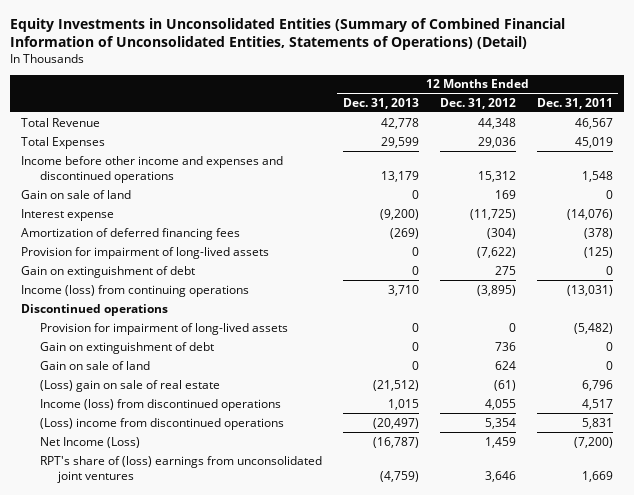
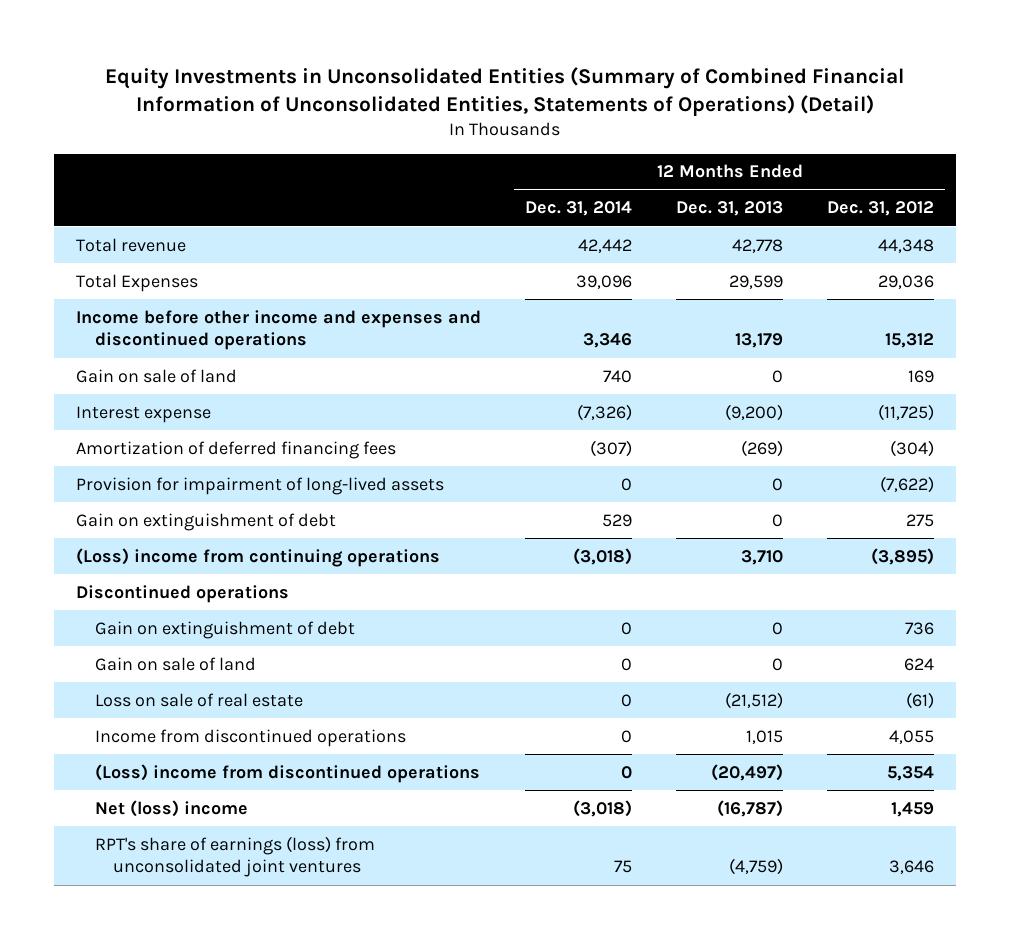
[537,97,614,109] Dec. 31, 2011 -> none
none -> [525,201,633,217] Dec. 31, 2014
[20,117,100,127] Total Revenue -> [76,237,187,252] Total revenue
[20,284,249,297] Income (loss) from continuing operations -> [76,547,441,567] (Loss) income from continuing operations
[39,322,288,335] Provision for impairment of long-lived assets -> none
[39,379,220,392] (Loss) gain on sale of real estate -> [94,692,303,707] Loss on sale of real estate
[39,398,281,411] Income (loss) from discontinued operations -> [94,728,406,747] Income from discontinued operations
[39,436,140,448] Net Income (Loss) -> [94,799,248,817] Net (loss) income
[39,455,322,483] RPT's share of (loss) earnings from unconsolidated joint ventures -> [94,835,375,878] RPT's share of earnings (loss) from unconsolidated joint ventures

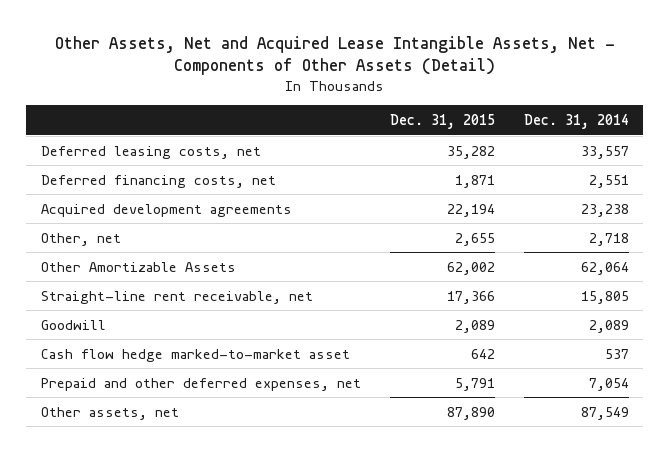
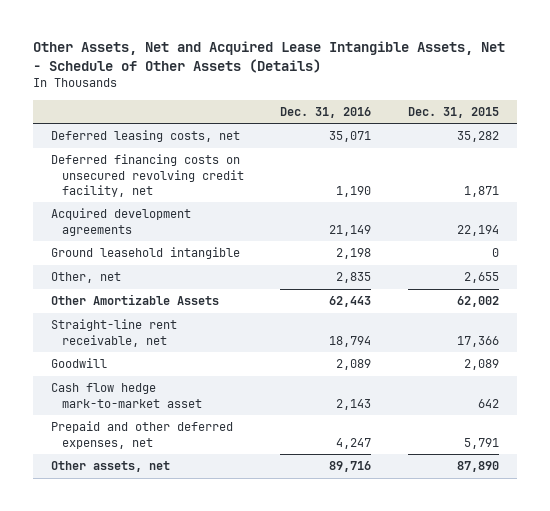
[54,35,615,76] Other Assets, Net and Acquired Lease Intangible Assets, Net - Components of Other Assets (Detail) -> [32,40,505,73] Other Assets, Net and Acquired Lease Intangible Assets, Net - Schedule of Other Assets (Details)
[523,113,629,129] Dec. 31, 2014 -> none
none -> [280,106,372,118] Dec. 31, 2016
[40,174,276,188] Deferred financing costs, net -> [50,154,244,198] Deferred financing costs on unsecured revolving credit facility, net
none -> [50,247,240,260] Ground leasehold intangible
[40,348,350,362] Cash flow hedge marked-to-market asset -> [50,383,202,408] Cash flow hedge mark-to-market asset

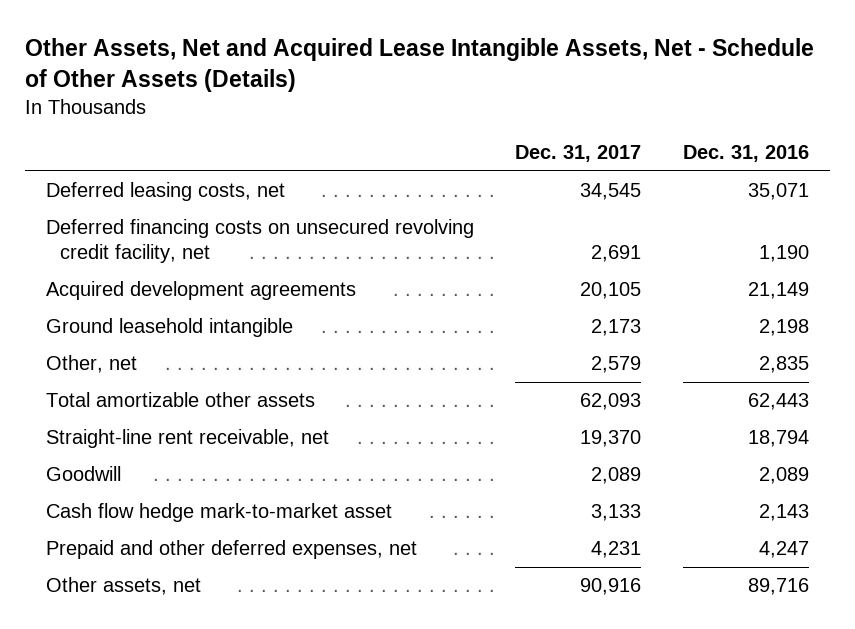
[407,106,499,118] Dec. 31, 2015 -> none
none -> [515,145,642,163] Dec. 31, 2017
[50,294,219,306] Other Amortizable Assets -> [46,392,316,408] Total amortizable other assets

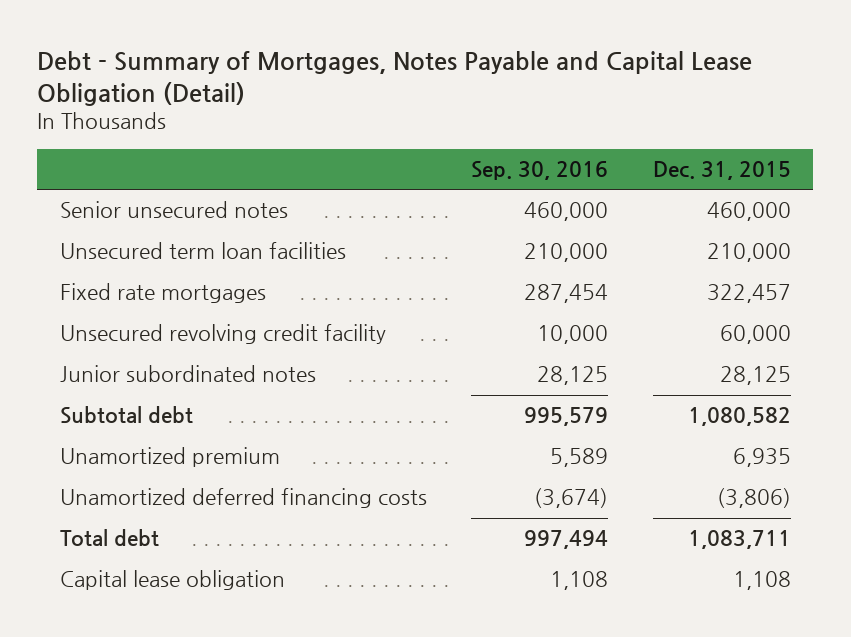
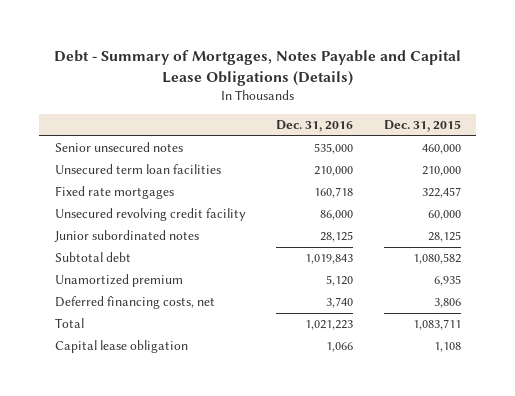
[37,50,753,106] Debt - Summary of Mortgages, Notes Payable and Capital Lease Obligation (Detail) -> [53,49,461,86] Debt - Summary of Mortgages, Notes Payable and Capital Lease Obligations (Details)
[471,160,609,180] Sep. 30, 2016 -> none
none -> [276,120,354,133] Dec. 31, 2016
[59,488,427,509] Unamortized deferred financing costs -> [54,296,215,310] Deferred financing costs, net
[716,488,791,509] (3,806) -> [433,298,461,309] 3,806
[59,529,159,547] Total debt -> [54,318,84,329] Total

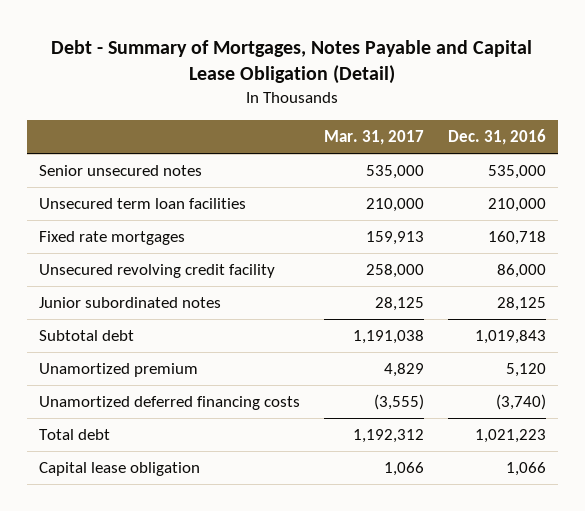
[53,49,461,86] Debt - Summary of Mortgages, Notes Payable and Capital Lease Obligations (Details) -> [51,39,533,85] Debt - Summary of Mortgages, Notes Payable and Capital Lease Obligation (Detail)
[383,120,461,133] Dec. 31, 2015 -> none
none -> [323,130,424,146] Mar. 31, 2017
[54,296,215,310] Deferred financing costs, net -> [39,395,301,410] Unamortized deferred financing costs
[326,297,354,309] 3,740 -> [495,393,546,410] (3,740)
[54,318,84,329] Total -> [39,428,111,440] Total debt

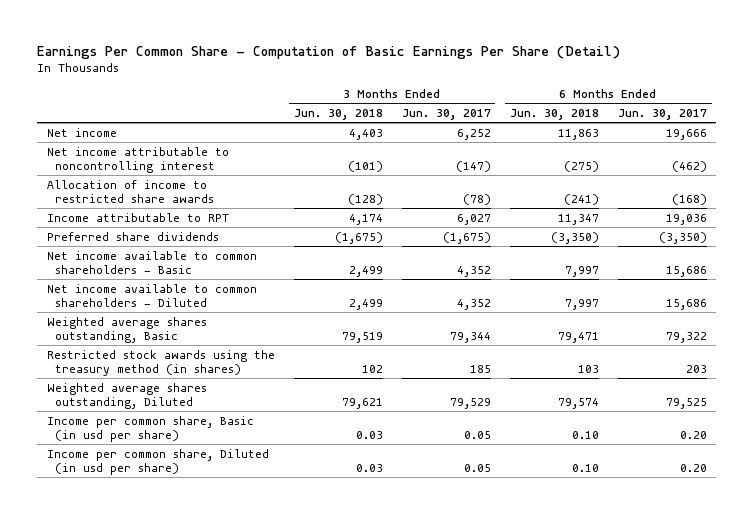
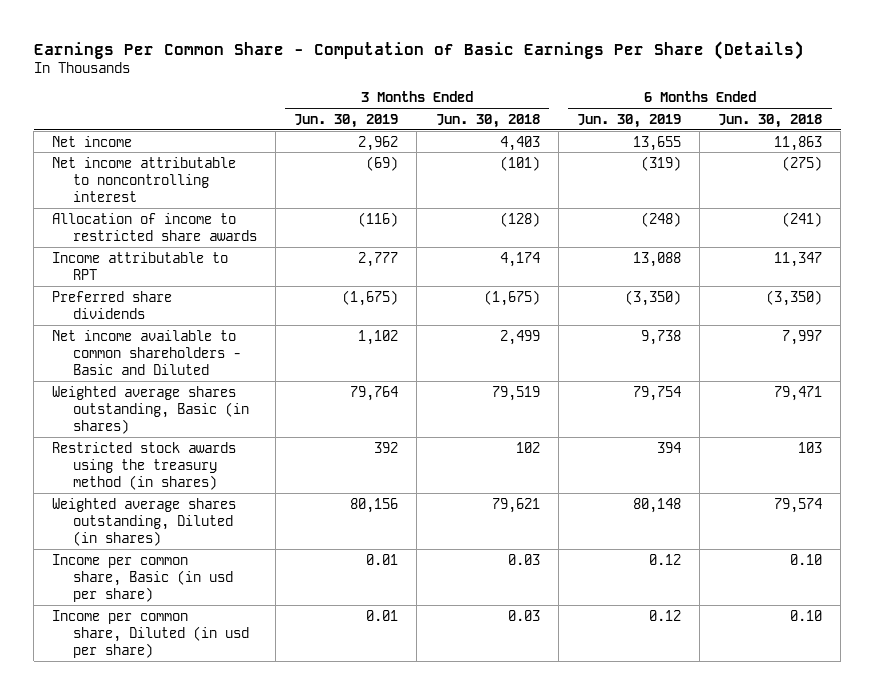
[37,45,621,59] Earnings Per Common Share - Computation of Basic Earnings Per Share (Detail) -> [33,40,804,60] Earnings Per Common Share - Computation of Basic Earnings Per Share (Details)
[401,108,491,120] Jun. 30, 2017 -> none
[617,108,707,120] Jun. 30, 2017 -> none
none -> [294,113,399,128] Jun. 30, 2019
none -> [576,113,681,128] Jun. 30, 2019
[46,250,257,274] Net income available to common shareholders - Basic -> none
[46,283,257,307] Net income available to common shareholders - Diluted -> [52,329,241,376] Net income available to common shareholders - Basic and Diluted
[46,316,207,343] Weighted average shares outstanding, Basic -> [52,385,249,435] Weighted average shares outstanding, Basic (in shares)
[46,382,207,409] Weighted average shares outstanding, Diluted -> [52,497,237,547] Weighted average shares outstanding, Diluted (in shares)

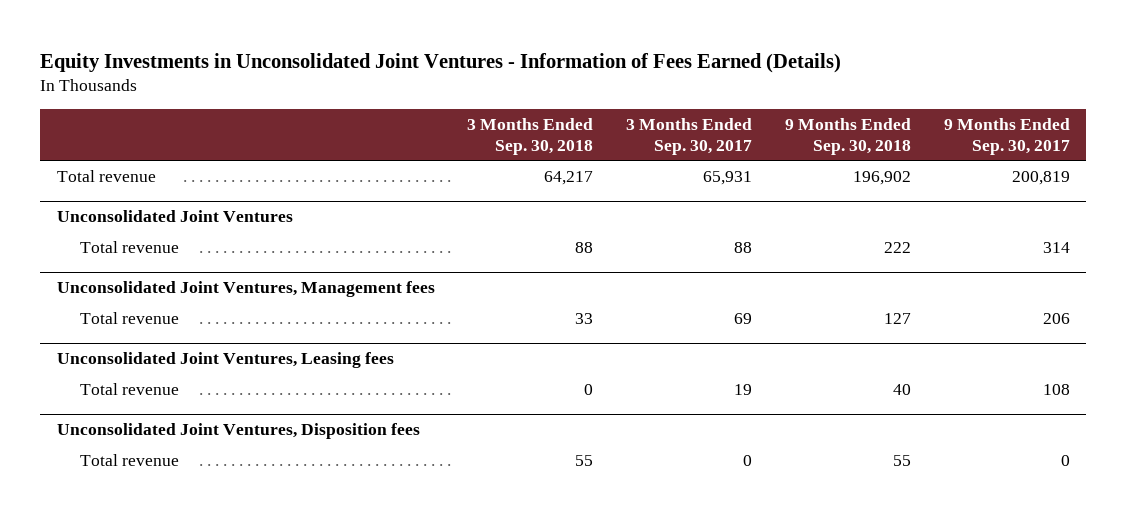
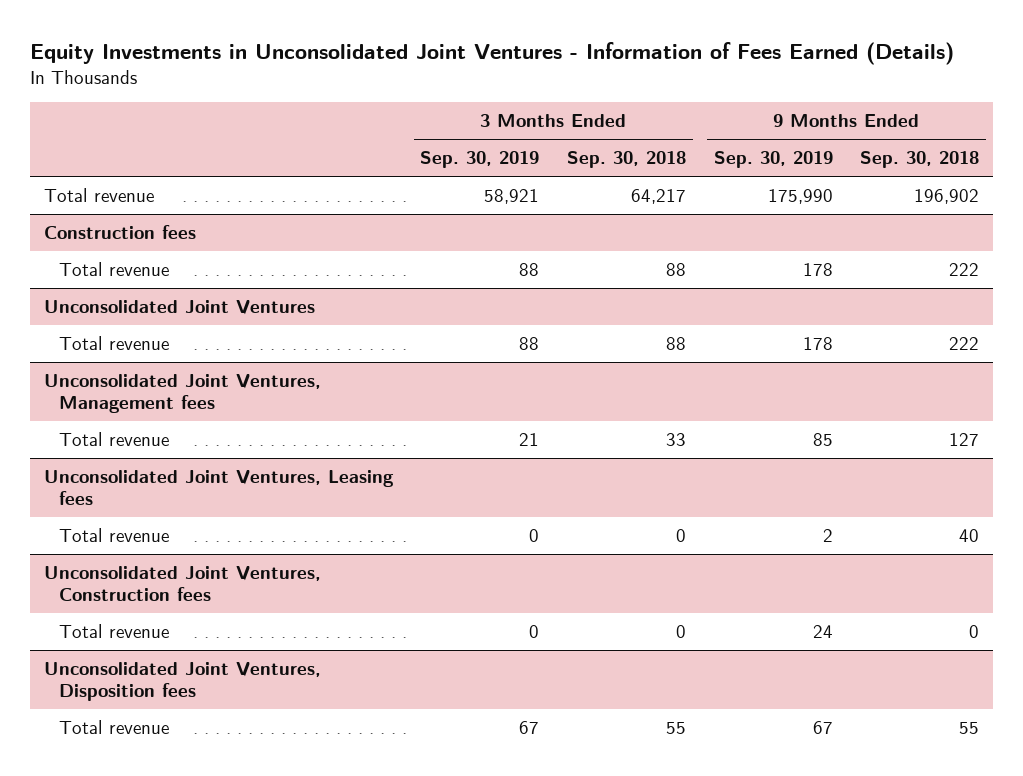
[626,117,753,155] 3 Months Ended Sep. 30, 2017 -> none
[943,117,1070,155] 9 Months Ended Sep. 30, 2017 -> none
none -> [420,151,540,169] Sep. 30, 2019
none -> [713,151,833,169] Sep. 30, 2019
none -> [43,224,196,239] Construction fees
none -> [58,261,169,276] Total revenue
none -> [43,565,321,602] Unconsolidated Joint Ventures, Construction fees
none -> [58,623,169,638] Total revenue

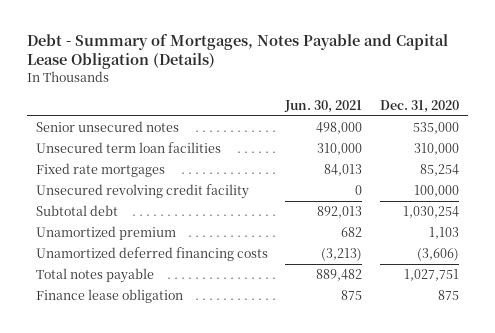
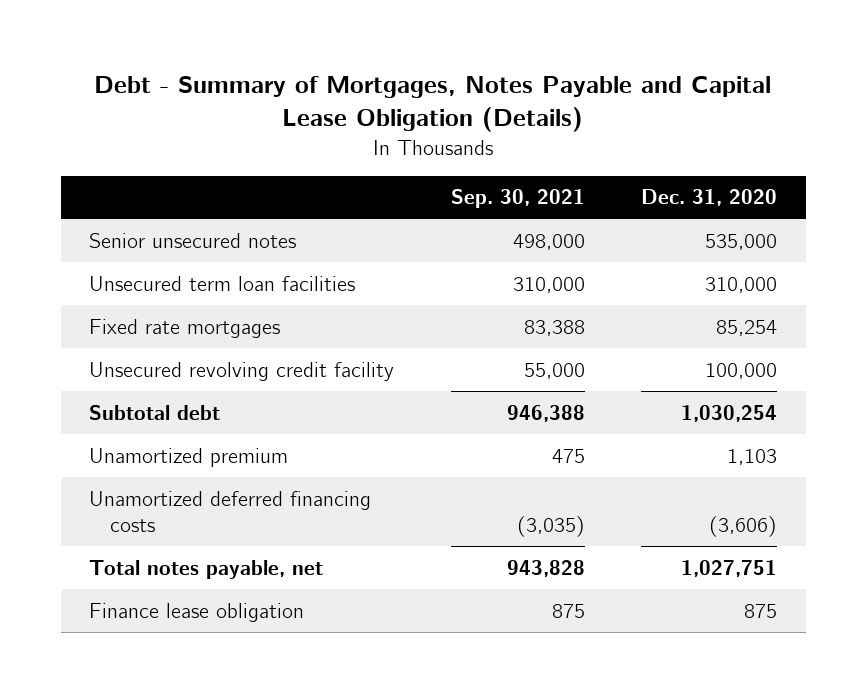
[284,99,363,113] Jun. 30, 2021 -> none
none -> [450,189,585,209] Sep. 30, 2021
[35,268,154,284] Total notes payable -> [88,559,323,579] Total notes payable, net

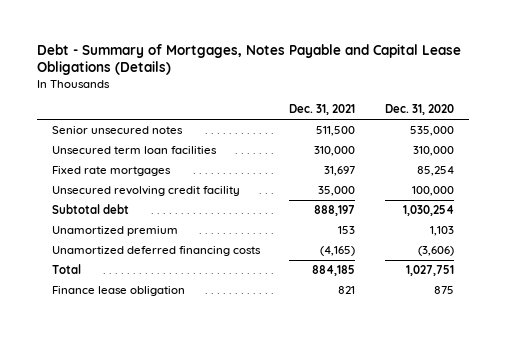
[94,76,772,133] Debt - Summary of Mortgages, Notes Payable and Capital Lease Obligation (Details) -> [36,43,461,76] Debt - Summary of Mortgages, Notes Payable and Capital Lease Obligations (Details)
[450,189,585,209] Sep. 30, 2021 -> none
none -> [289,104,356,116] Dec. 31, 2021
[88,559,323,579] Total notes payable, net -> [51,263,81,274] Total

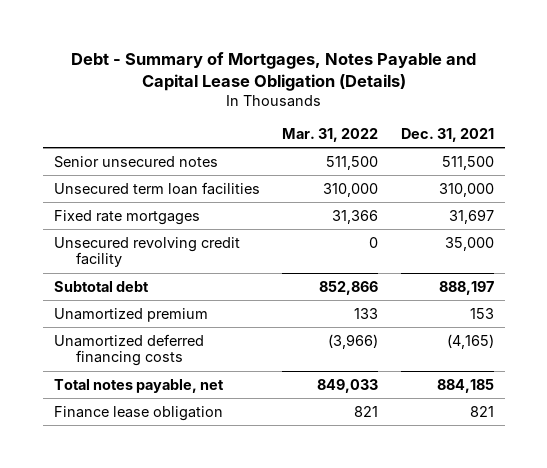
[36,43,461,76] Debt - Summary of Mortgages, Notes Payable and Capital Lease Obligations (Details) -> [70,51,476,91] Debt - Summary of Mortgages, Notes Payable and Capital Lease Obligation (Details)
[385,104,455,116] Dec. 31, 2020 -> none
none -> [282,128,379,143] Mar. 31, 2022
[51,263,81,274] Total -> [53,378,224,393] Total notes payable, net

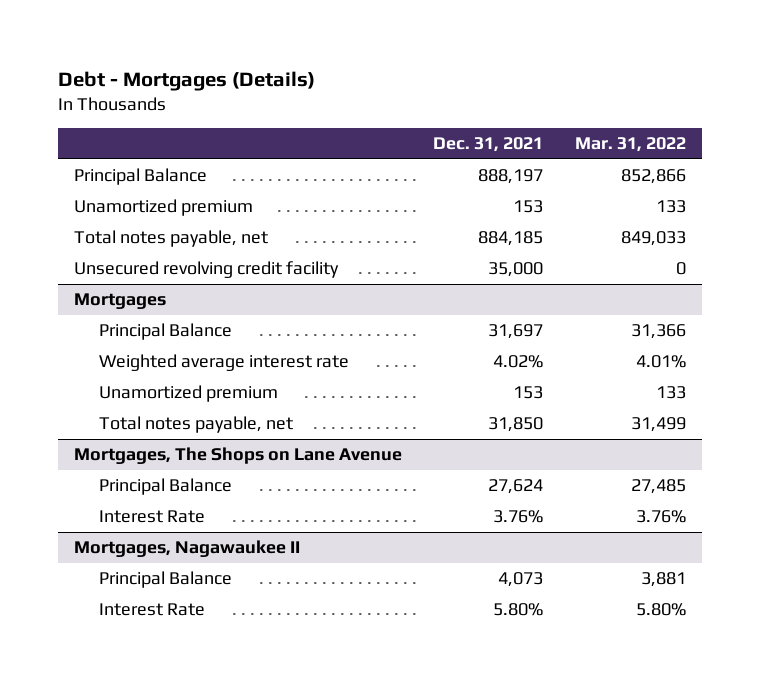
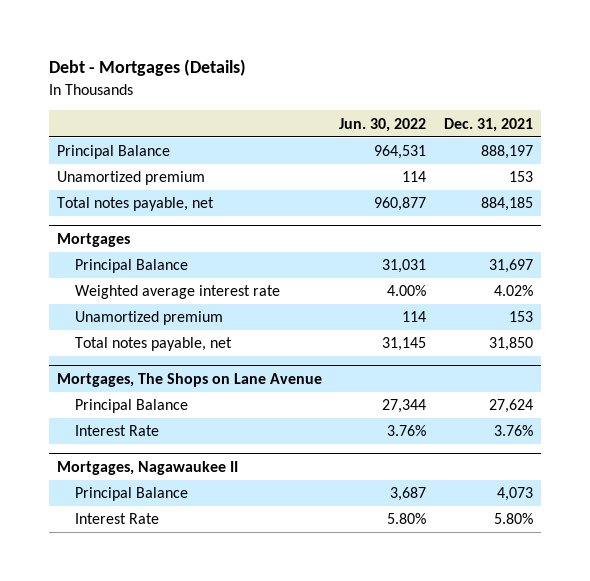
[574,137,686,153] Mar. 31, 2022 -> none
none -> [339,117,427,132] Jun. 30, 2022
[73,261,339,279] Unsecured revolving credit facility -> none

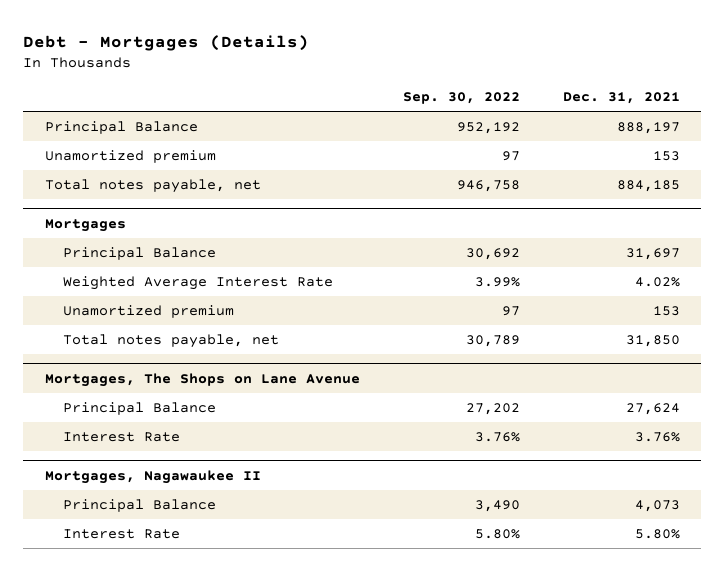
[339,117,427,132] Jun. 30, 2022 -> none
none -> [402,92,520,105] Sep. 30, 2022
[75,285,281,300] Weighted average interest rate -> [63,276,334,291] Weighted Average Interest Rate

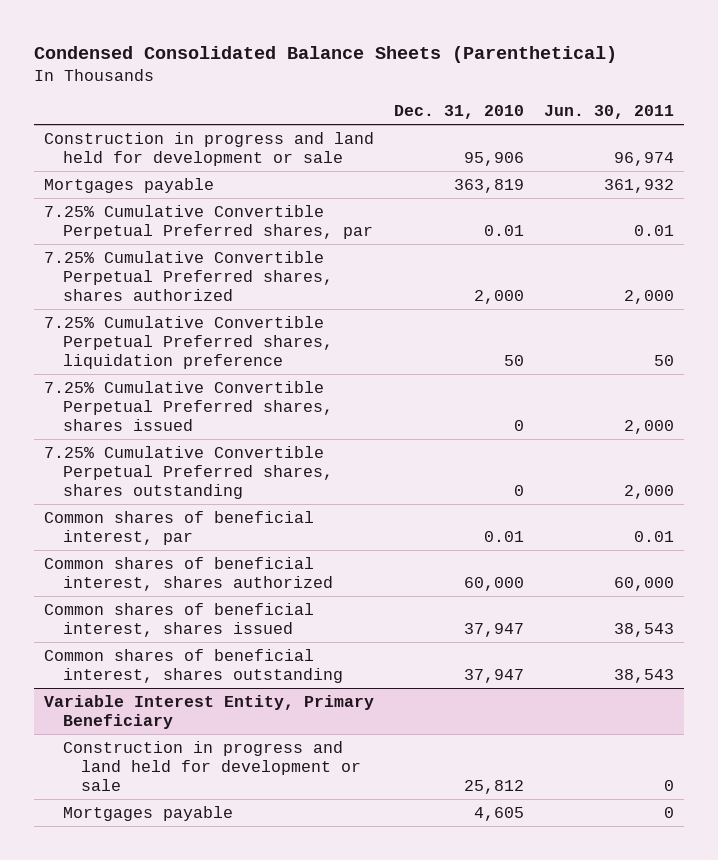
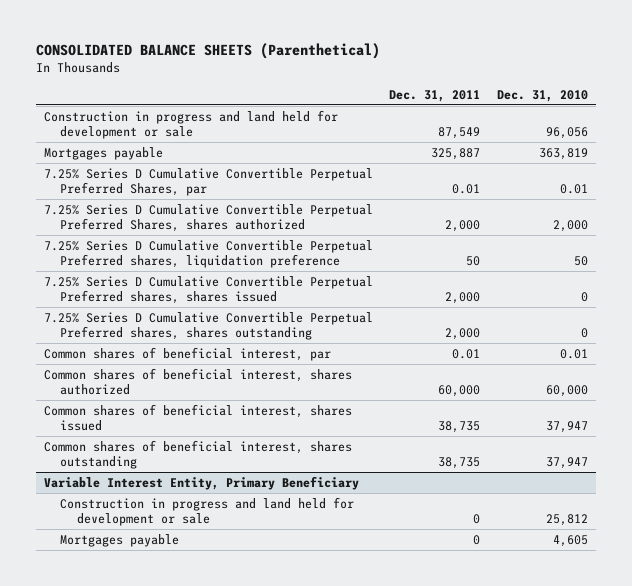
[34,46,618,64] Condensed Consolidated Balance Sheets (Parenthetical) -> [35,43,380,60] CONSOLIDATED BALANCE SHEETS (Parenthetical)
[543,105,674,120] Jun. 30, 2011 -> none
none -> [389,89,481,102] Dec. 31, 2011
[463,151,524,166] 95,906 -> [545,127,588,140] 96,056
[43,204,373,239] 7.25% Cumulative Convertible Perpetual Preferred shares, par -> [43,167,373,197] 7.25% Series D Cumulative Convertible Perpetual Preferred Shares, par
[43,250,333,301] 7.25% Cumulative Convertible Perpetual Preferred shares, shares authorized -> [43,203,373,233] 7.25% Series D Cumulative Convertible Perpetual Preferred Shares, shares authorized
[43,315,333,369] 7.25% Cumulative Convertible Perpetual Preferred shares, liquidation preference -> [43,239,373,269] 7.25% Series D Cumulative Convertible Perpetual Preferred shares, liquidation preference
[43,380,333,431] 7.25% Cumulative Convertible Perpetual Preferred shares, shares issued -> [43,275,373,305] 7.25% Series D Cumulative Convertible Perpetual Preferred shares, shares issued
[43,445,333,499] 7.25% Cumulative Convertible Perpetual Preferred shares, shares outstanding -> [43,311,373,341] 7.25% Series D Cumulative Convertible Perpetual Preferred shares, shares outstanding

